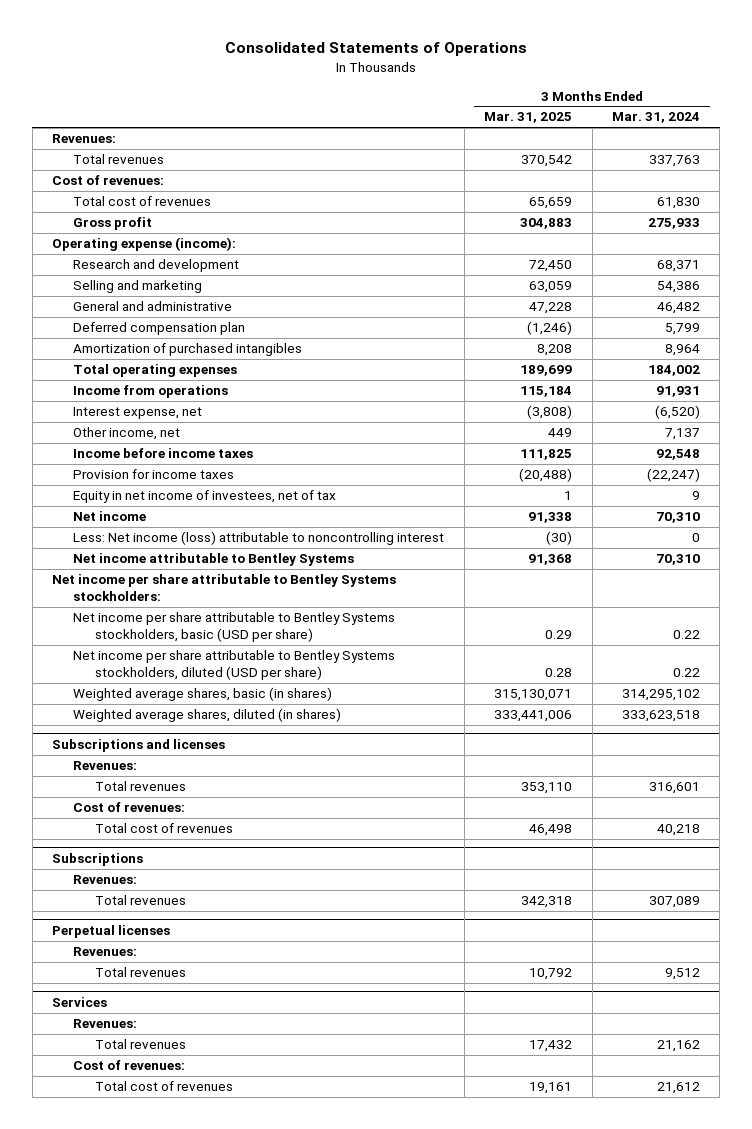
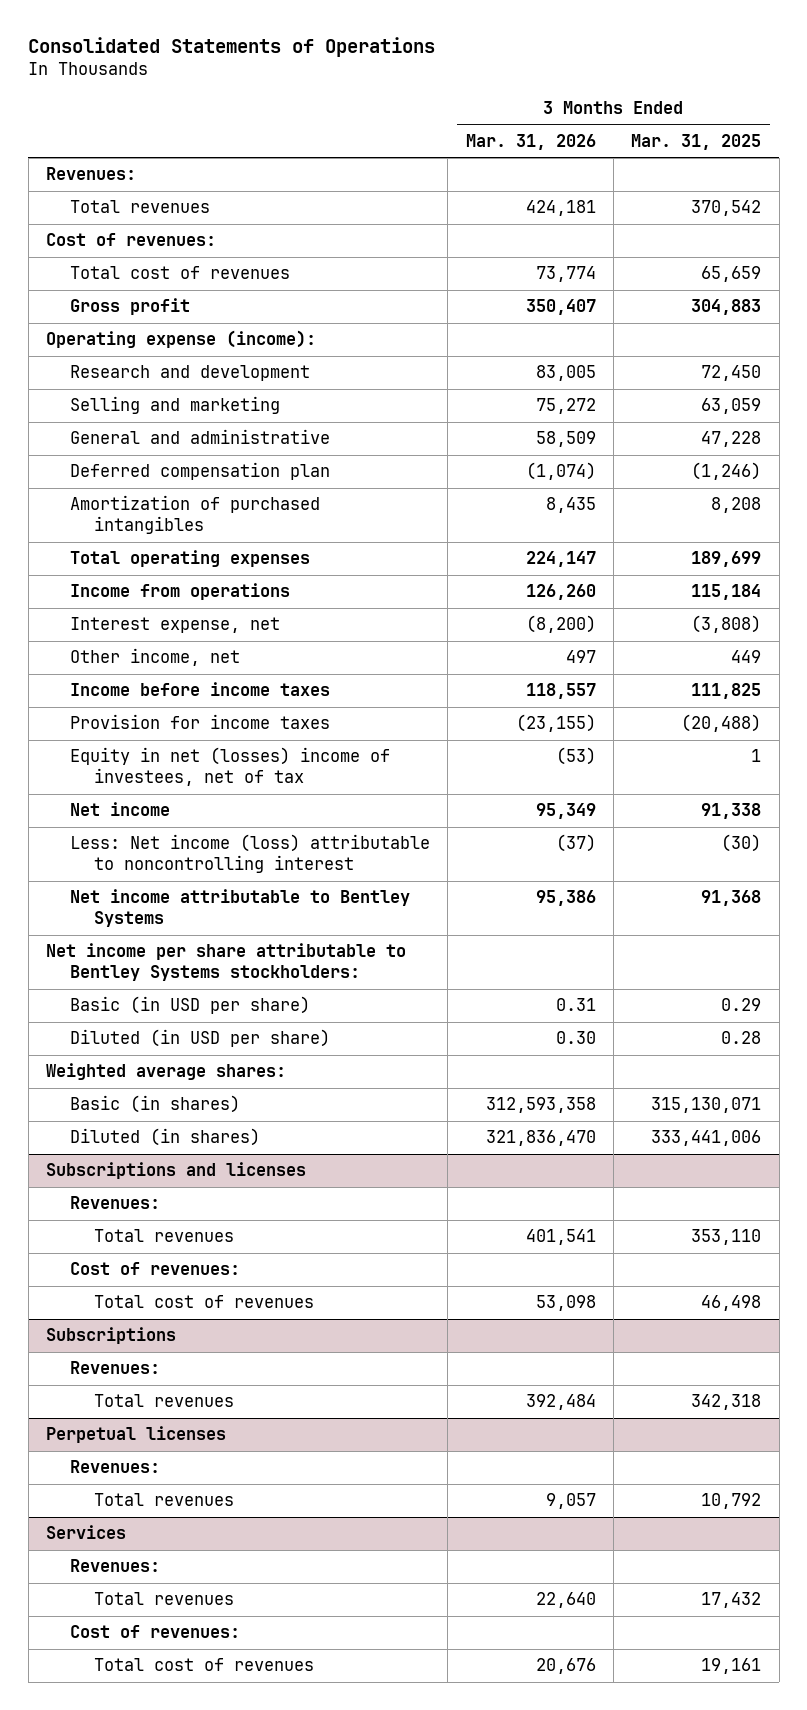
[612,112,701,124] Mar. 31, 2024 -> none
none -> [465,133,596,150] Mar. 31, 2026
[73,490,337,504] Equity in net income of investees, net of tax -> [69,747,390,787] Equity in net (losses) income of investees, net of tax
[73,612,396,643] Net income per share attributable to Bentley Systems stockholders, basic (USD per share) -> [69,996,310,1015] Basic (in USD per share)
[73,650,396,681] Net income per share attributable to Bentley Systems stockholders, diluted (USD per share) -> [69,1029,330,1048] Diluted (in USD per share)
none -> [45,1063,286,1081] Weighted average shares:
[73,687,333,702] Weighted average shares, basic (in shares) -> [69,1095,240,1114] Basic (in shares)
[73,708,342,723] Weighted average shares, diluted (in shares) -> [69,1128,260,1147] Diluted (in shares)

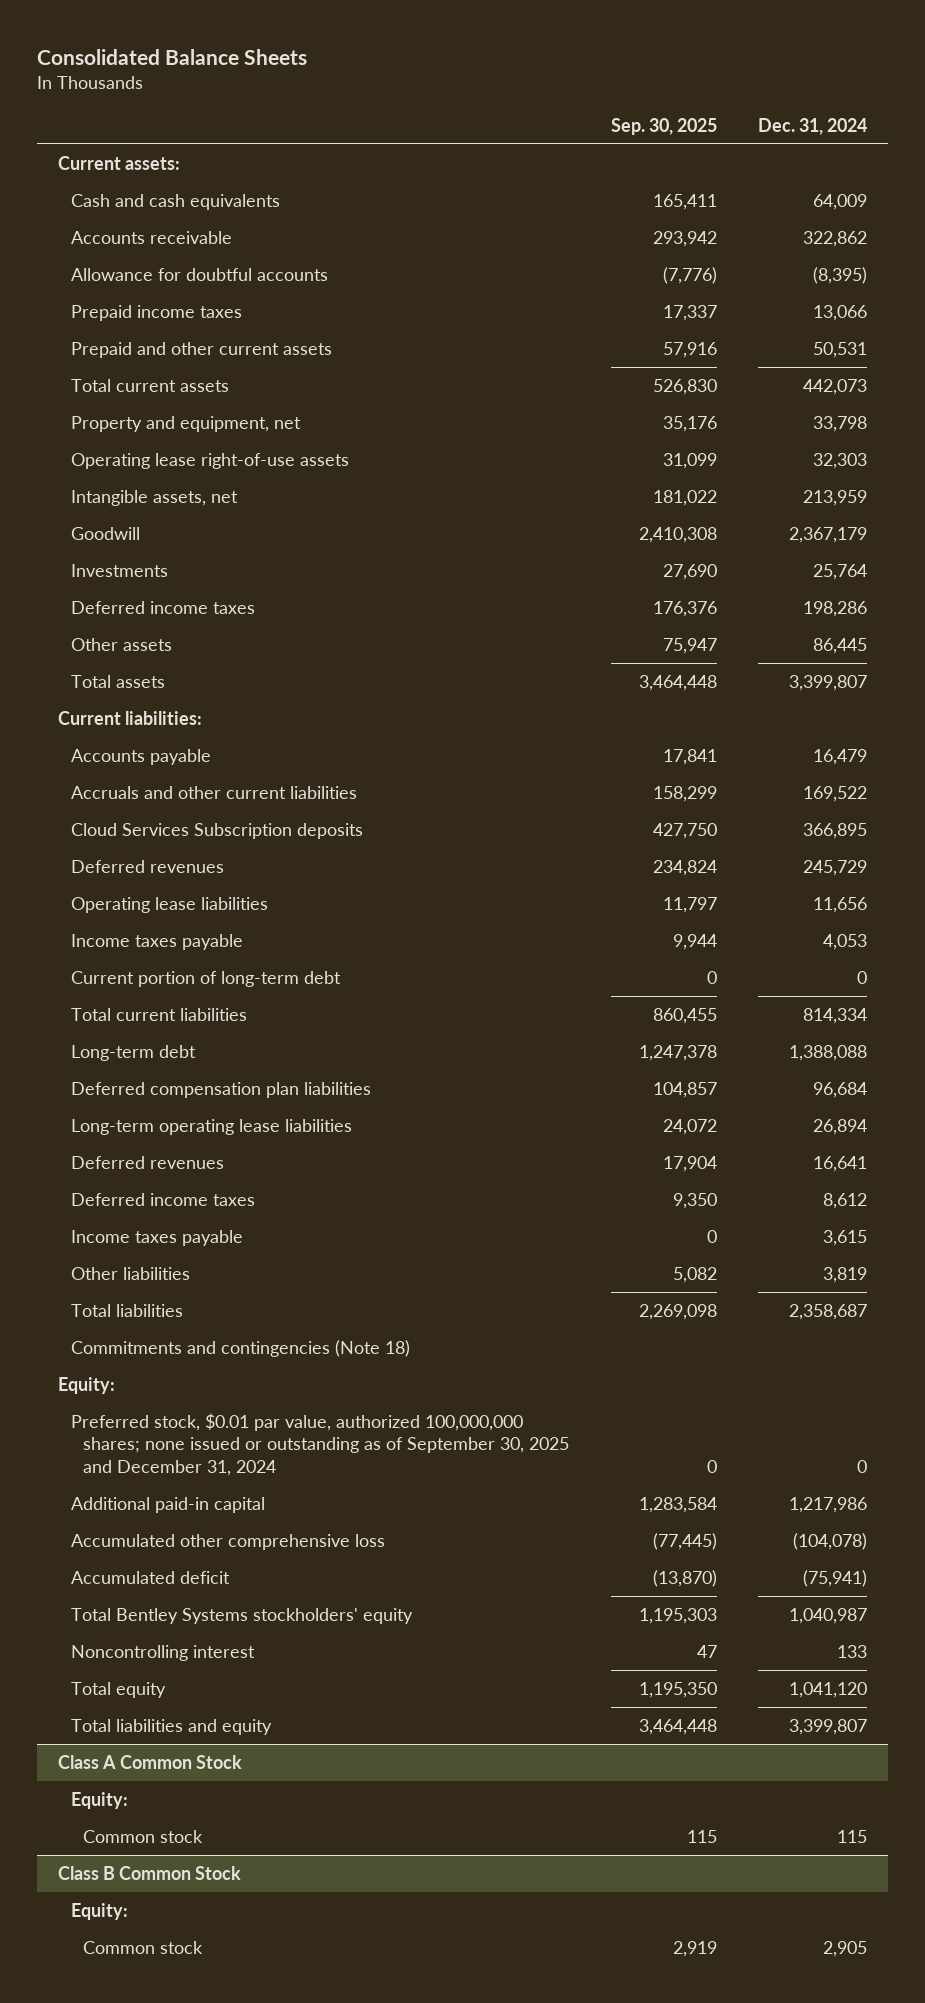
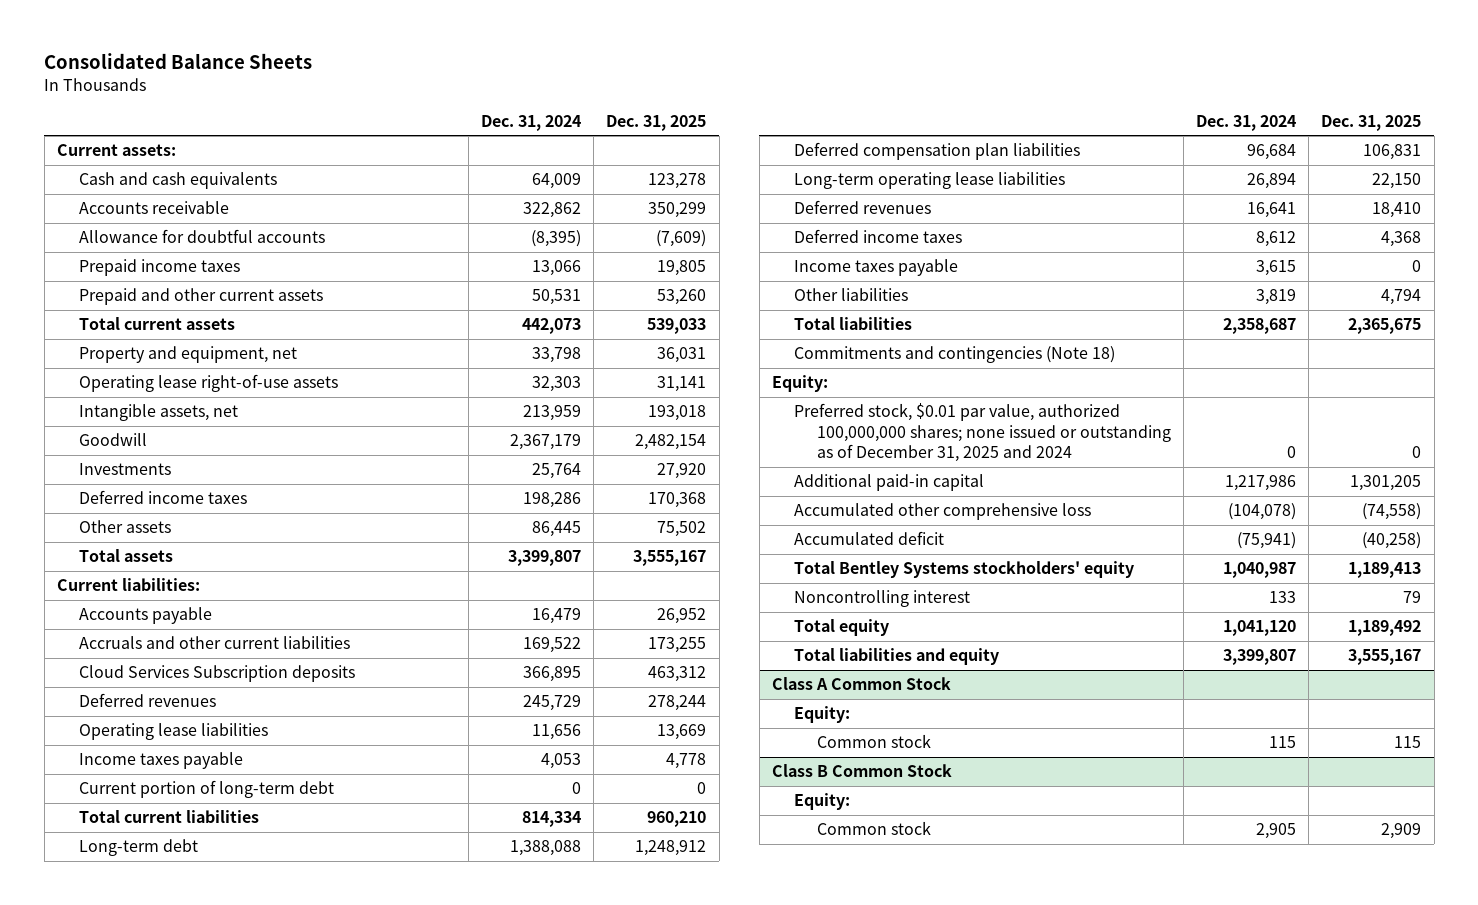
[610,117,717,135] Sep. 30, 2025 -> none
none -> [606,114,707,131] Dec. 31, 2025
[70,1412,570,1477] Preferred stock, $0.01 par value, authorized 100,000,000 shares; none issued or outstanding as of September 30, 2025 and December 31, 2024 -> [794,403,1171,463] Preferred stock, $0.01 par value, authorized 100,000,000 shares; none issued or outstanding as of December 31, 2025 and 2024

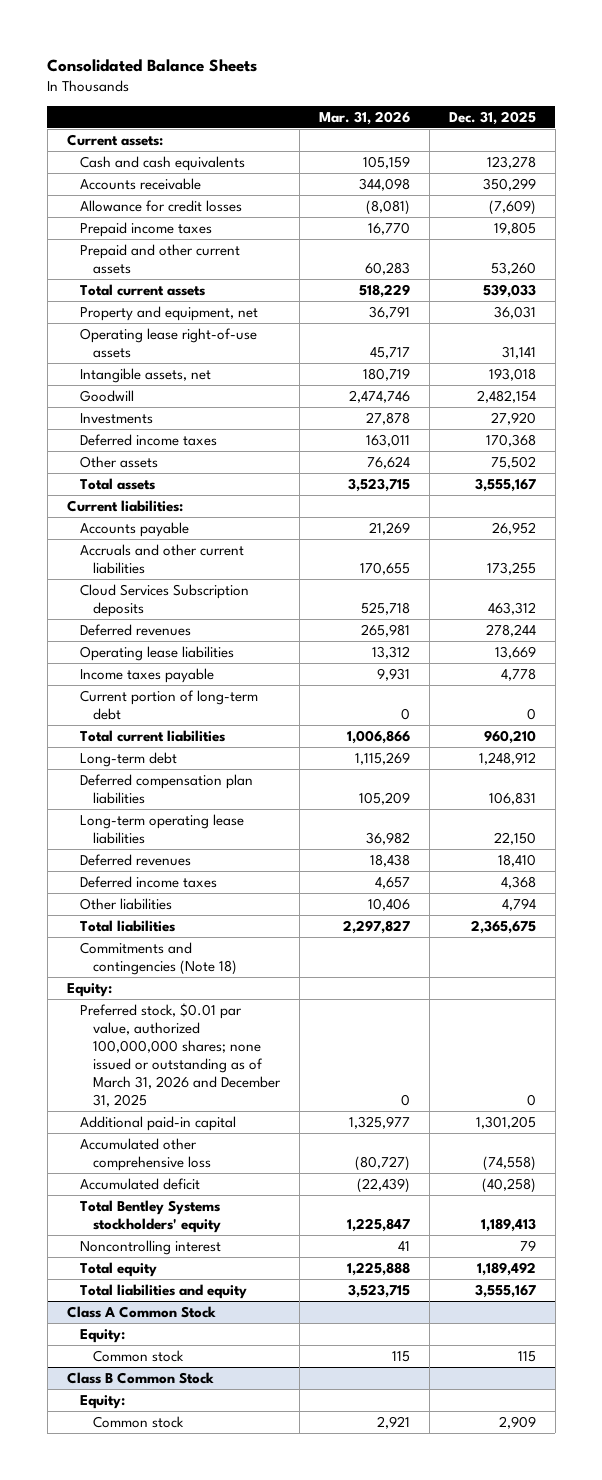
[481,114,582,131] Dec. 31, 2024 -> none
none -> [318,110,410,125] Mar. 31, 2026
[79,229,326,244] Allowance for doubtful accounts -> [79,199,242,212] Allowance for credit losses
[794,259,959,277] Income taxes payable -> none
[794,403,1171,463] Preferred stock, $0.01 par value, authorized 100,000,000 shares; none issued or outstanding as of December 31, 2025 and 2024 -> [79,1002,282,1107] Preferred stock, $0.01 par value, authorized 100,000,000 shares; none issued or outstanding as of March 31, 2026 and December 31, 2025

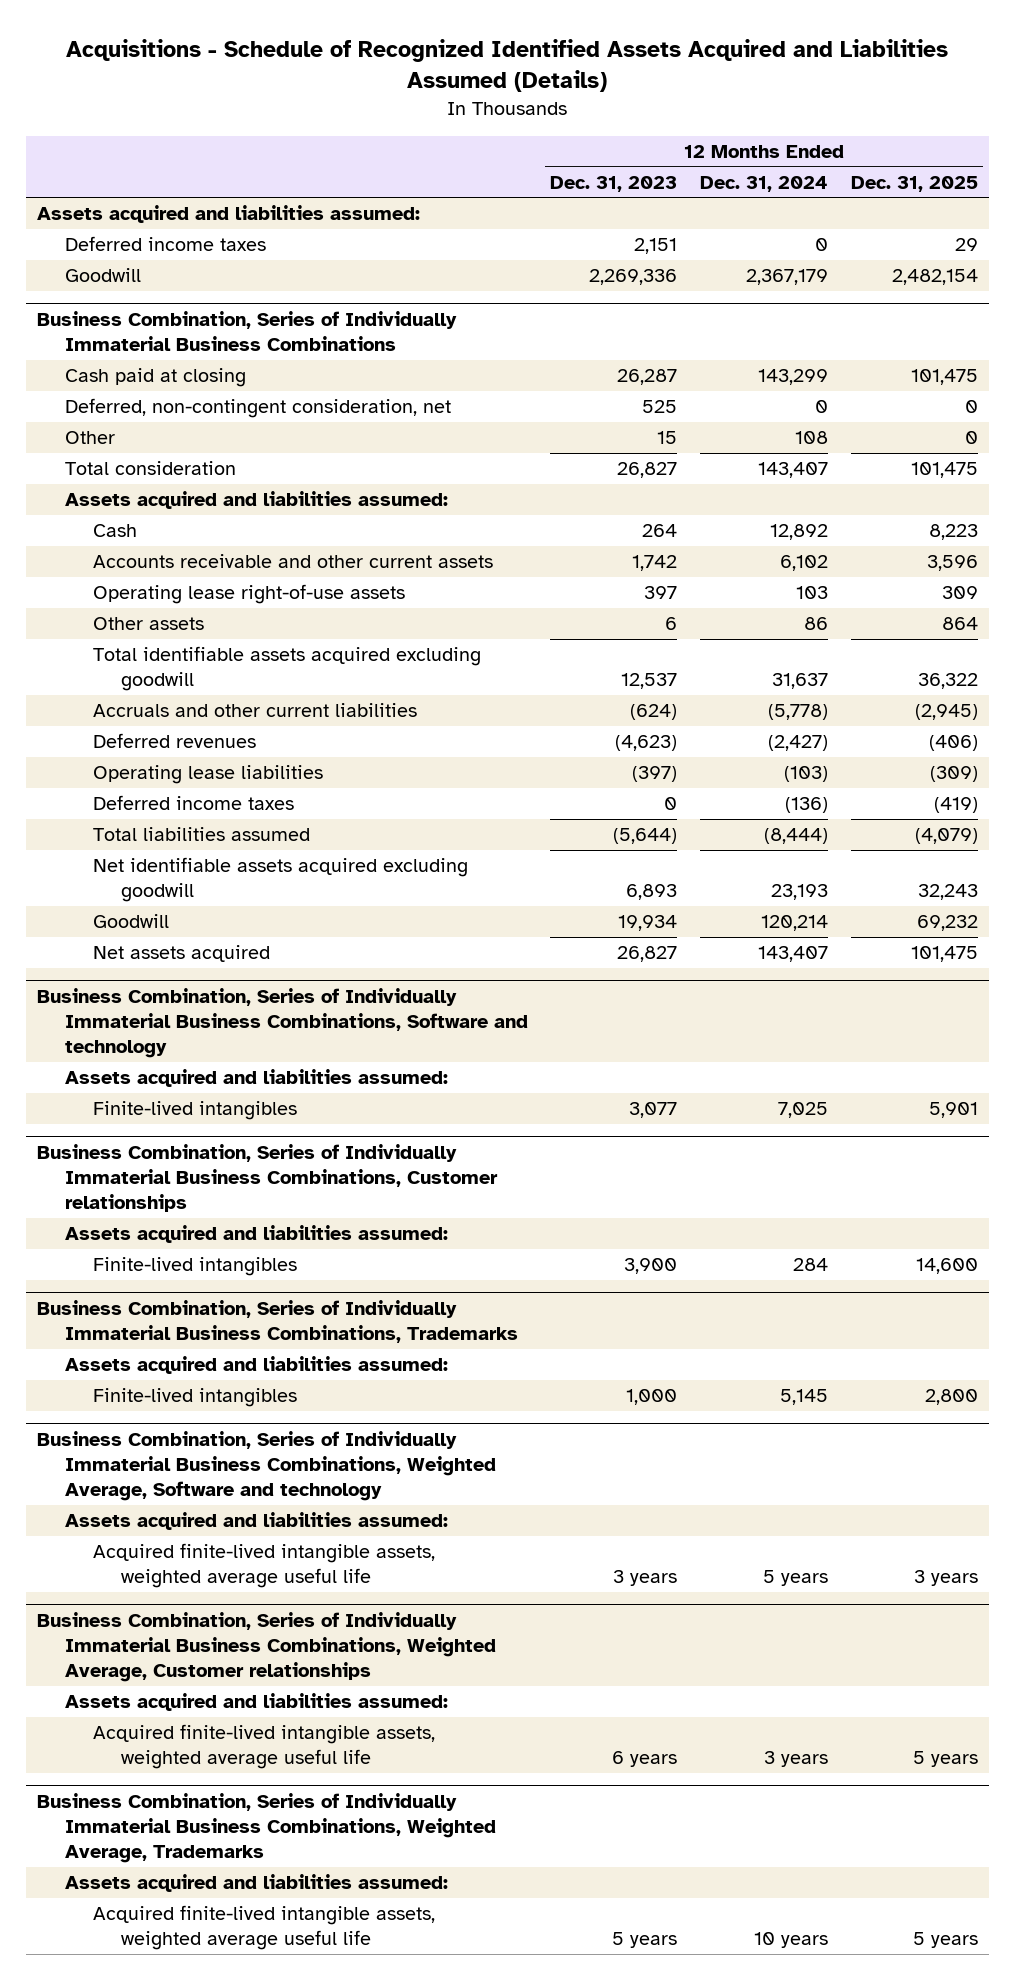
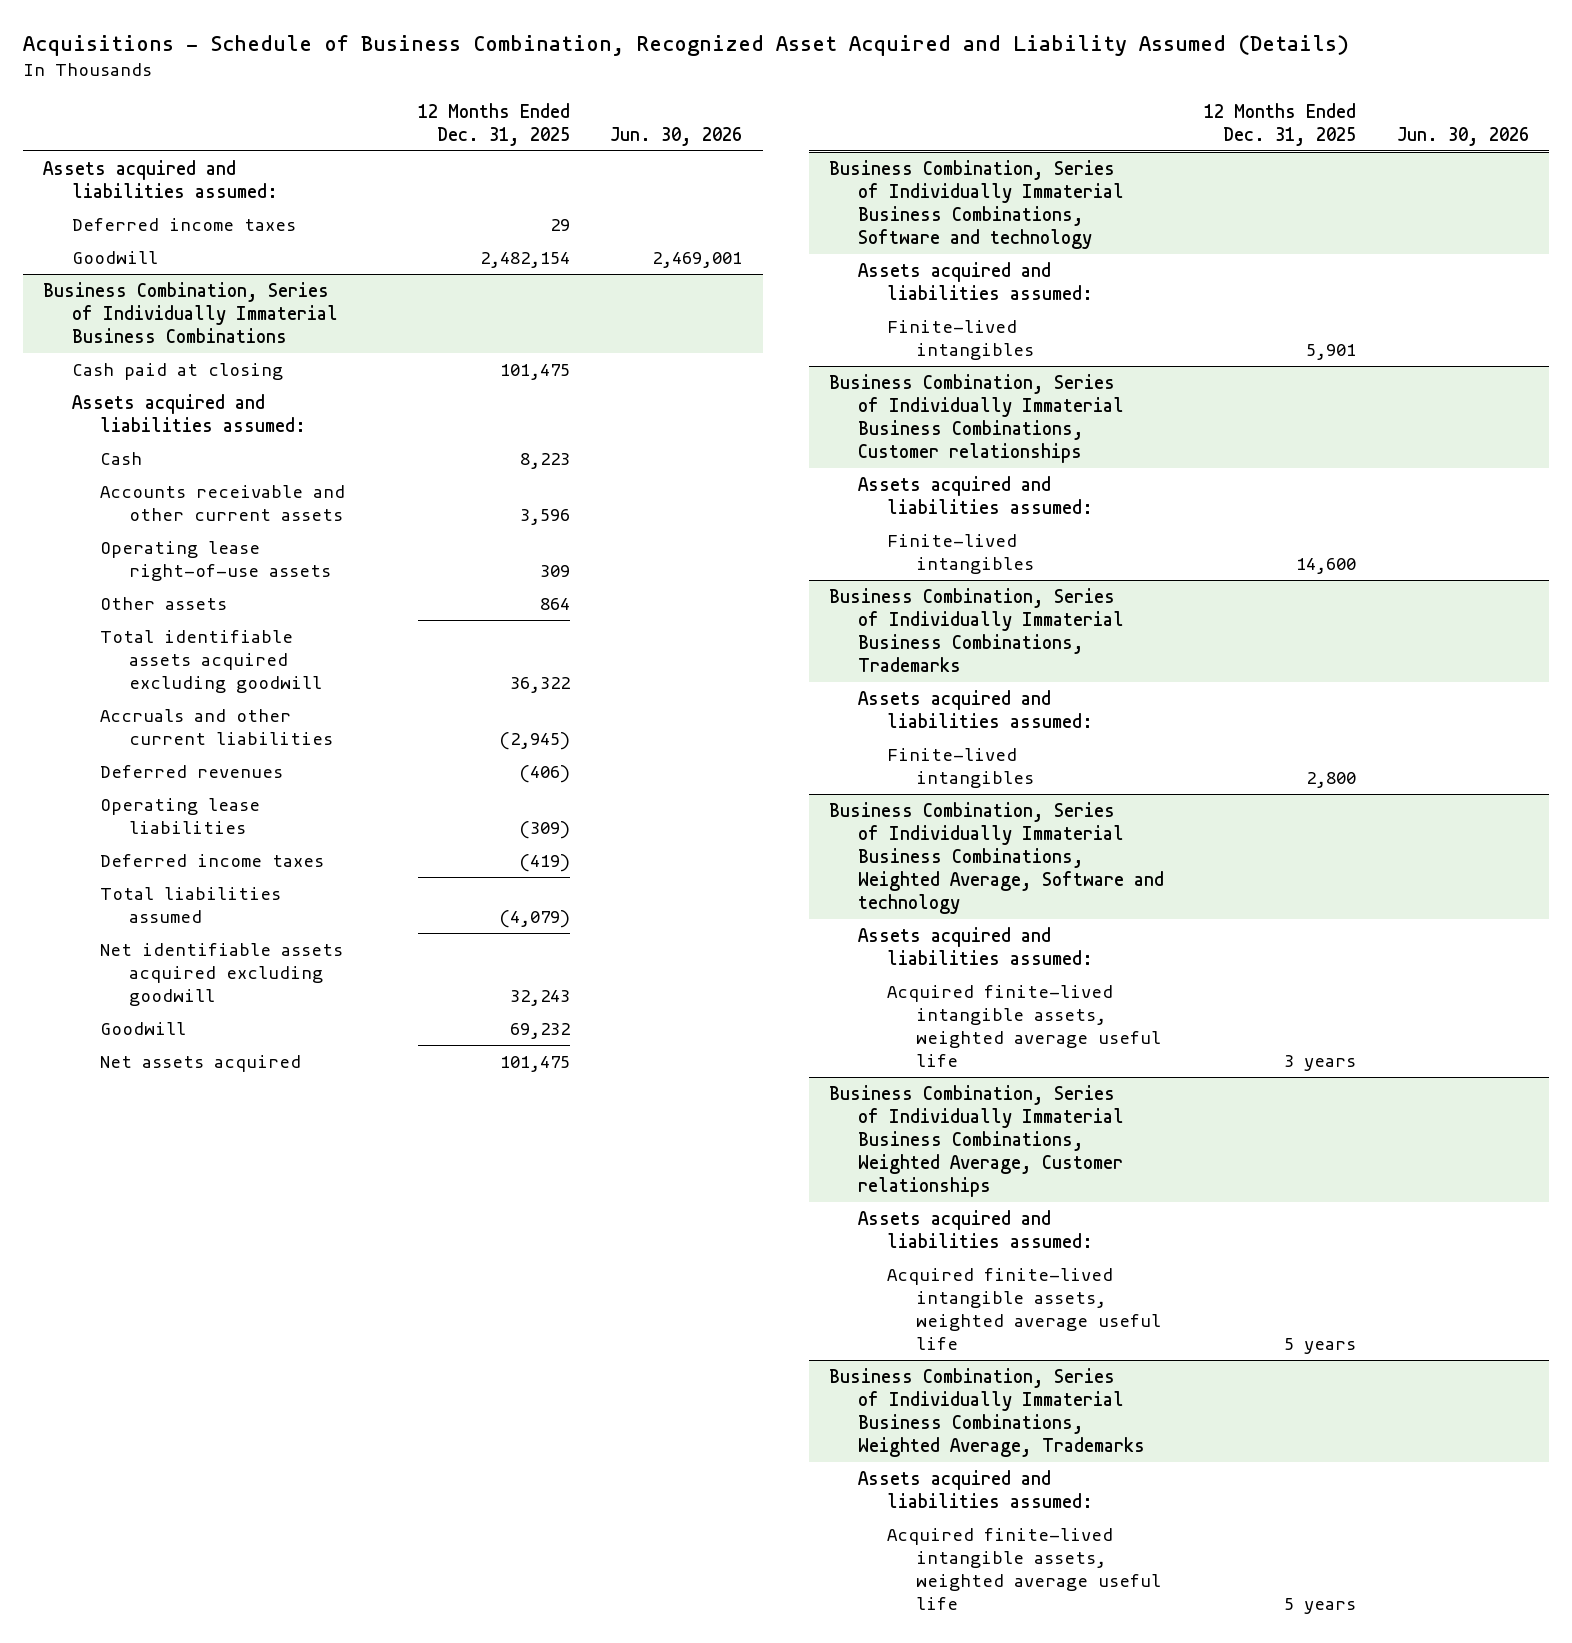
[66,38,949,93] Acquisitions - Schedule of Recognized Identified Assets Acquired and Liabilities Assumed (Details) -> [22,35,1349,57] Acquisitions - Schedule of Business Combination, Recognized Asset Acquired and Liability Assumed (Details)
[550,175,678,192] Dec. 31, 2023 -> none
[700,175,829,192] Dec. 31, 2024 -> none
none -> [610,126,743,146] Jun. 30, 2026
[64,398,451,419] Deferred, non-contingent consideration, net -> none
[64,431,115,445] Other -> none
[64,461,236,476] Total consideration -> none

